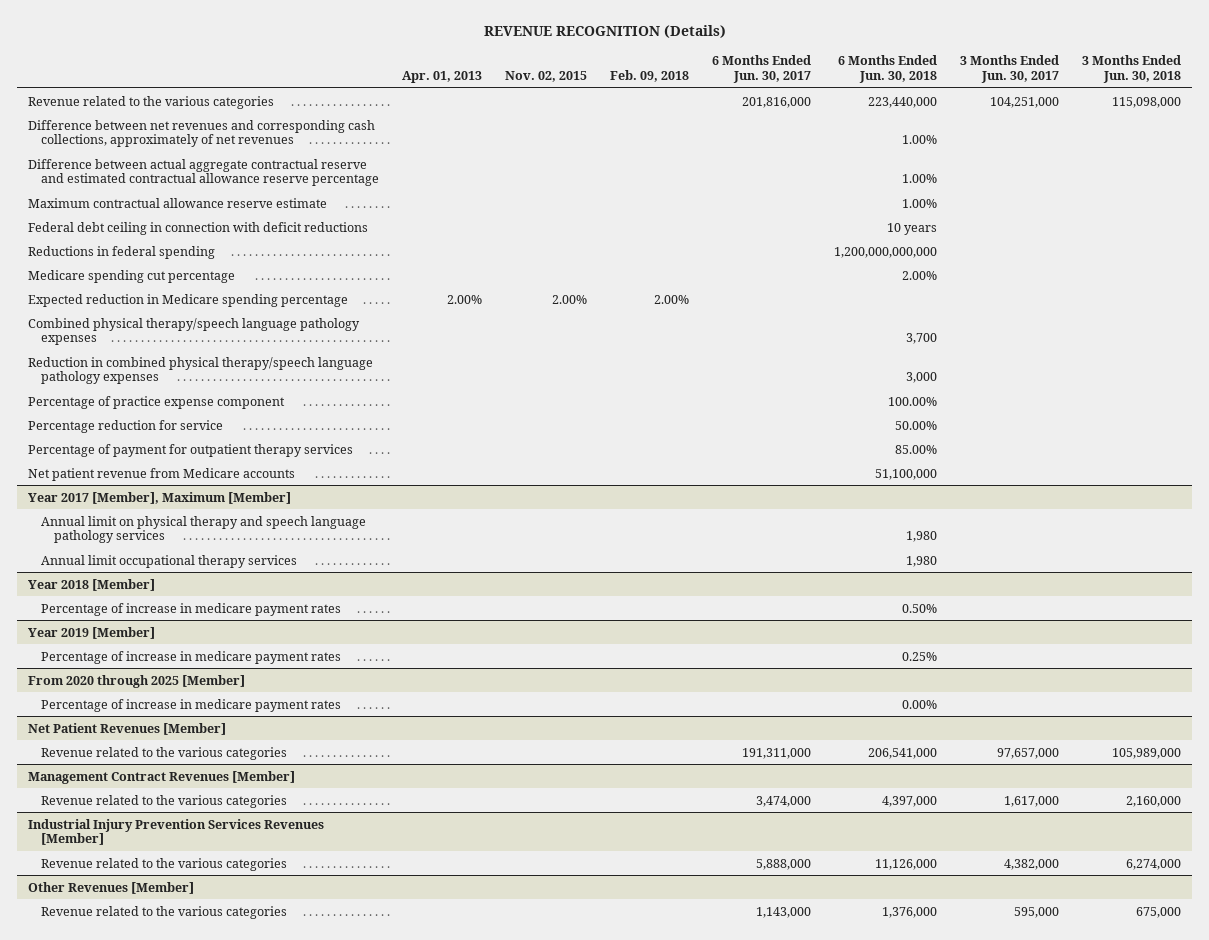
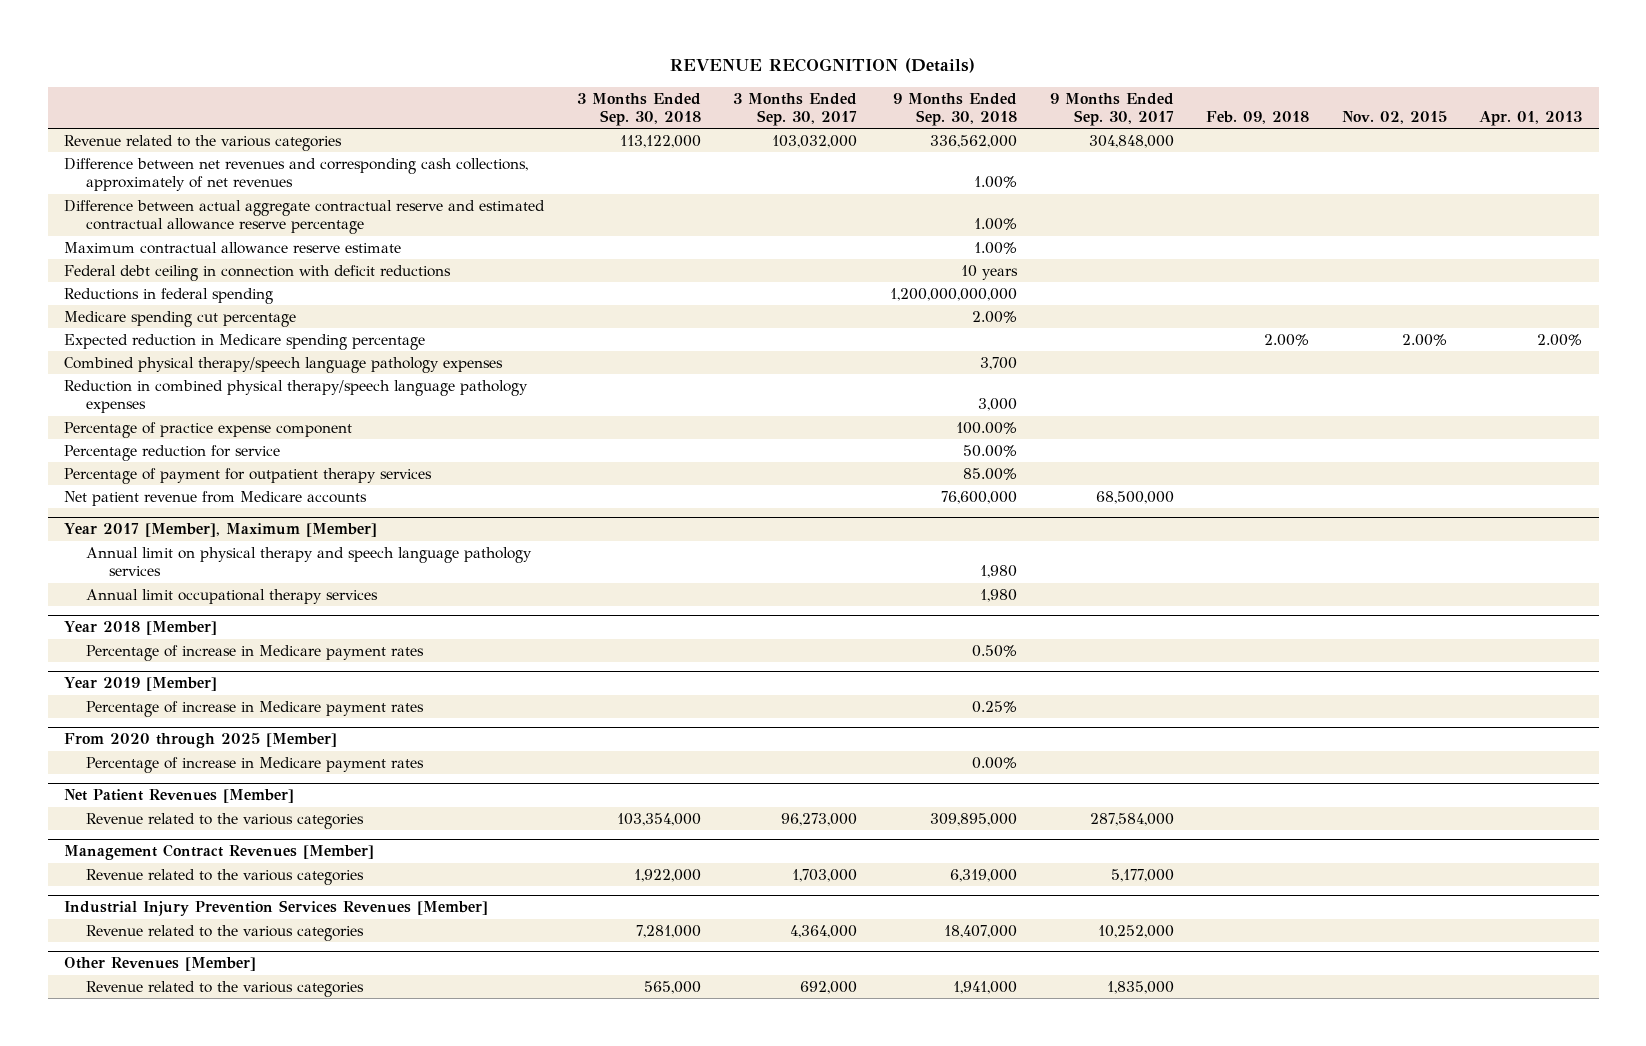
[711,55,811,83] 6 Months Ended Jun. 30, 2017 -> none
[837,55,937,83] 6 Months Ended Jun. 30, 2018 -> none
[959,55,1059,83] 3 Months Ended Jun. 30, 2017 -> none
[1081,55,1181,83] 3 Months Ended Jun. 30, 2018 -> none
none -> [576,92,701,127] 3 Months Ended Sep. 30, 2018
none -> [733,92,858,127] 3 Months Ended Sep. 30, 2017
none -> [892,92,1017,127] 9 Months Ended Sep. 30, 2018
none -> [1049,92,1174,127] 9 Months Ended Sep. 30, 2017
[40,602,341,616] Percentage of increase in medicare payment rates -> [86,644,425,661] Percentage of increase in Medicare payment rates
[40,650,341,664] Percentage of increase in medicare payment rates -> [86,700,425,717] Percentage of increase in Medicare payment rates
[40,698,341,712] Percentage of increase in medicare payment rates -> [86,756,425,773] Percentage of increase in Medicare payment rates

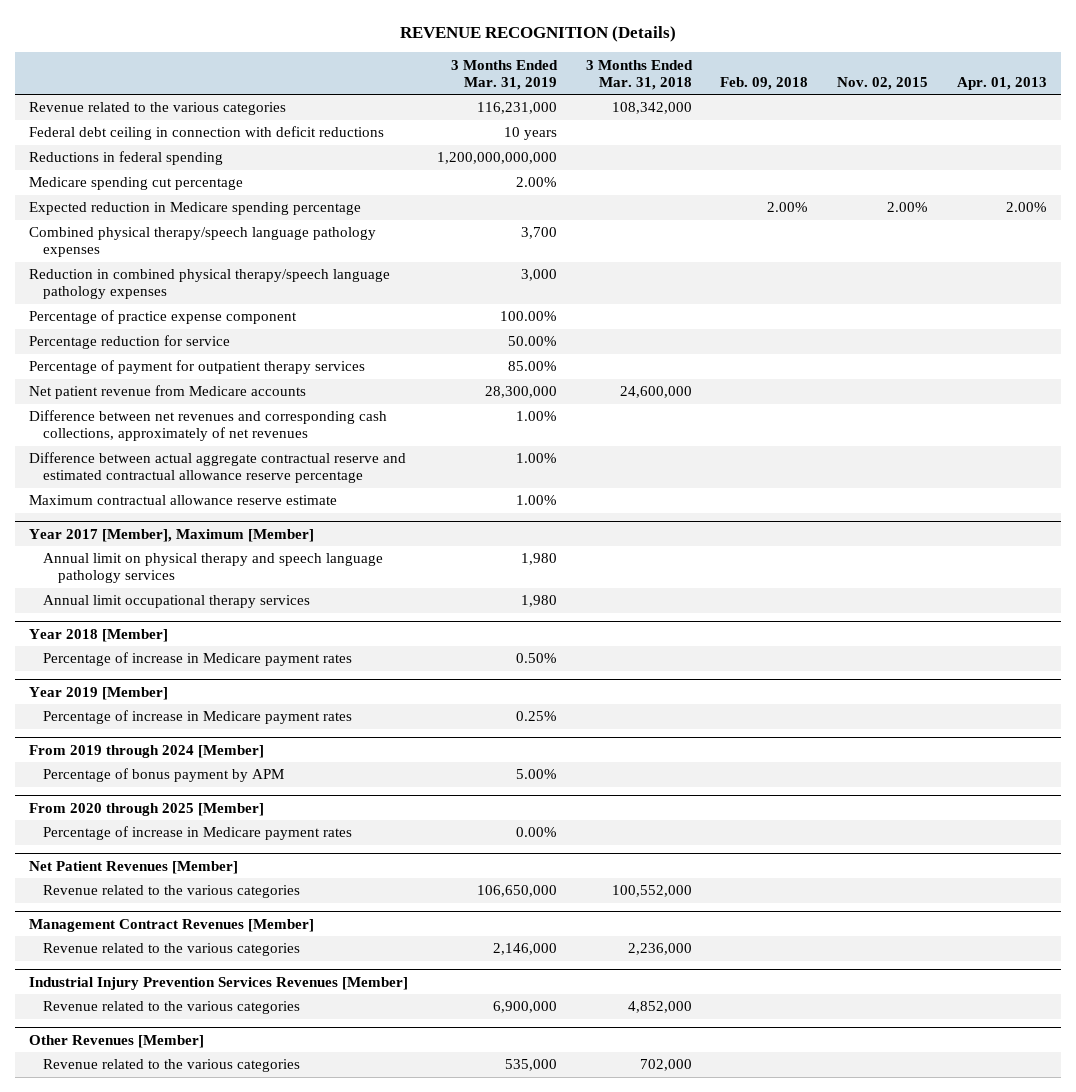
[576,92,701,127] 3 Months Ended Sep. 30, 2018 -> none
[733,92,858,127] 3 Months Ended Sep. 30, 2017 -> none
[892,92,1017,127] 9 Months Ended Sep. 30, 2018 -> none
[1049,92,1174,127] 9 Months Ended Sep. 30, 2017 -> none
none -> [450,59,558,90] 3 Months Ended Mar. 31, 2019
none -> [585,59,693,90] 3 Months Ended Mar. 31, 2018
[63,157,528,192] Difference between net revenues and corresponding cash collections, approximately of net revenues -> [28,410,387,442] Difference between net revenues and corresponding cash collections, approximately of net revenues
[63,199,545,235] Difference between actual aggregate contractual reserve and estimated contractual allowance reserve percentage -> [28,452,406,484] Difference between actual aggregate contractual reserve and estimated contractual allowance reserve percentage
[63,241,401,254] Maximum contractual allowance reserve estimate -> [28,495,337,506] Maximum contractual allowance reserve estimate
none -> [28,744,264,758] From 2019 through 2024 [Member]
none -> [43,768,285,783] Percentage of bonus payment by APM

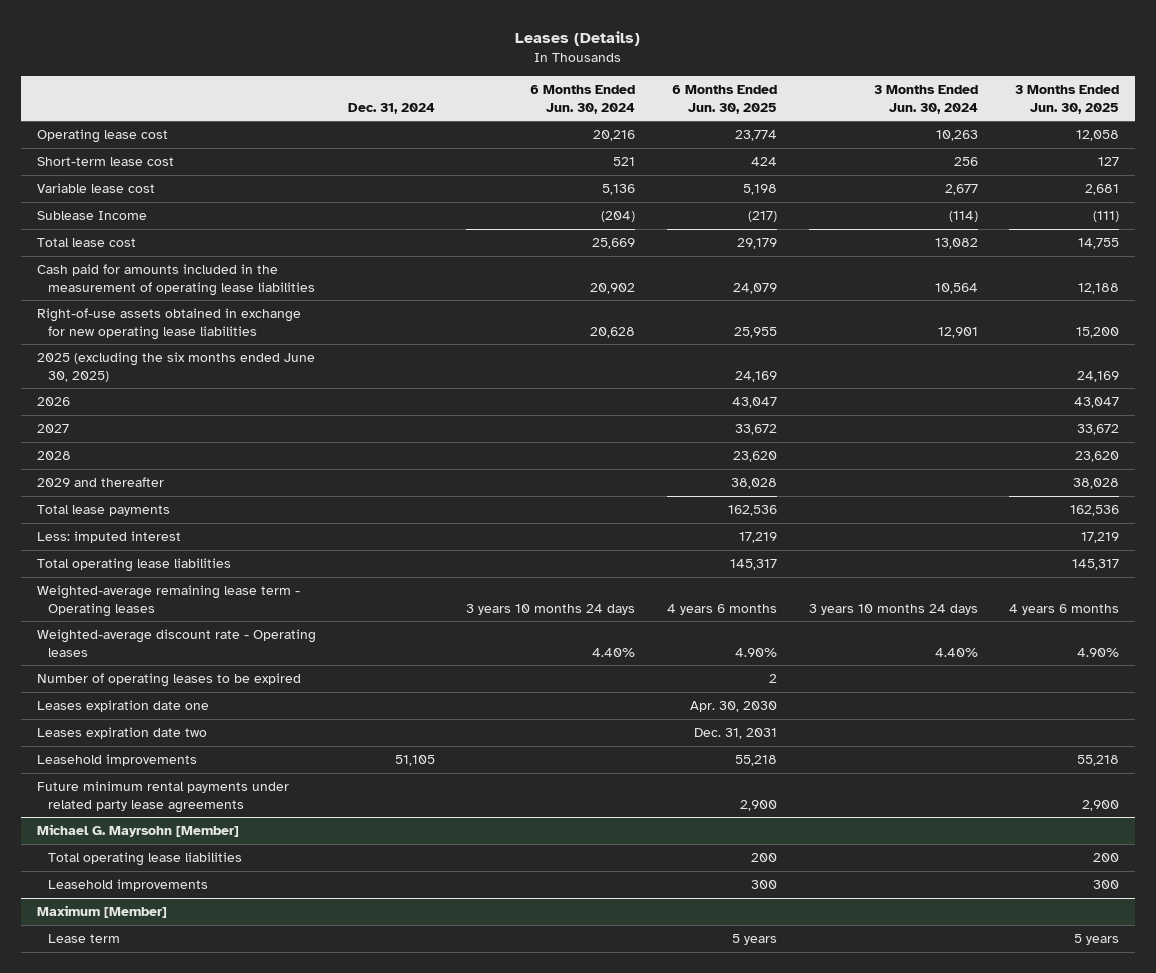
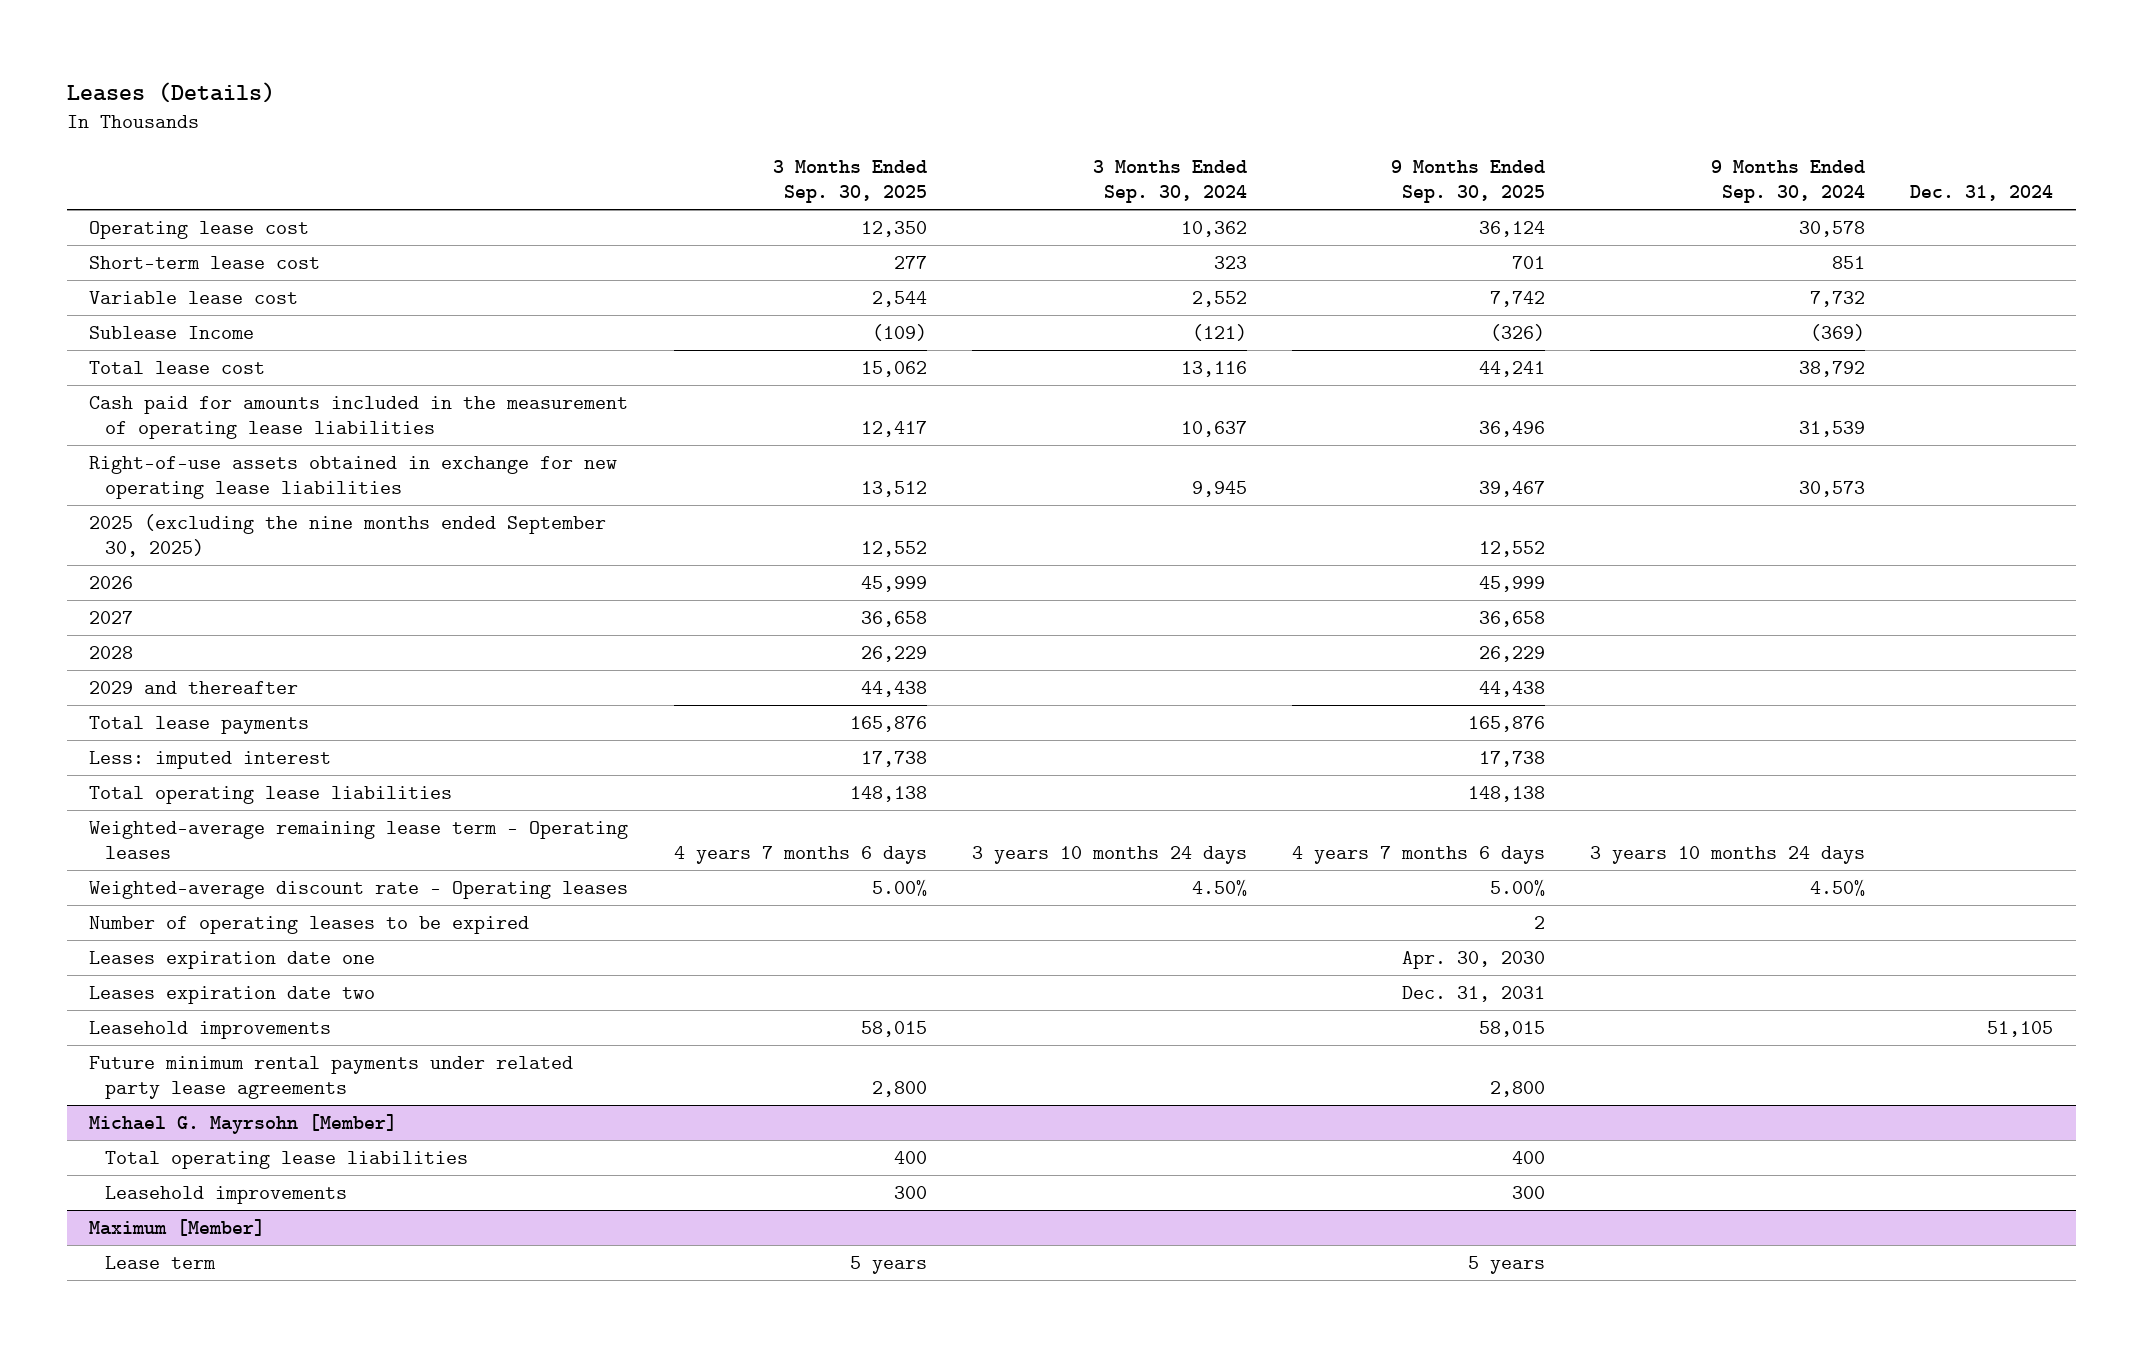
[530,84,636,114] 6 Months Ended Jun. 30, 2024 -> none
[672,84,778,114] 6 Months Ended Jun. 30, 2025 -> none
[873,84,978,114] 3 Months Ended Jun. 30, 2024 -> none
[1015,84,1120,114] 3 Months Ended Jun. 30, 2025 -> none
none -> [772,160,927,204] 3 Months Ended Sep. 30, 2025
none -> [1092,160,1247,204] 3 Months Ended Sep. 30, 2024
none -> [1391,160,1546,204] 9 Months Ended Sep. 30, 2025
none -> [1711,160,1866,204] 9 Months Ended Sep. 30, 2024
[36,352,315,382] 2025 (excluding the six months ended June 30, 2025) -> [89,513,607,557] 2025 (excluding the nine months ended September 30, 2025)

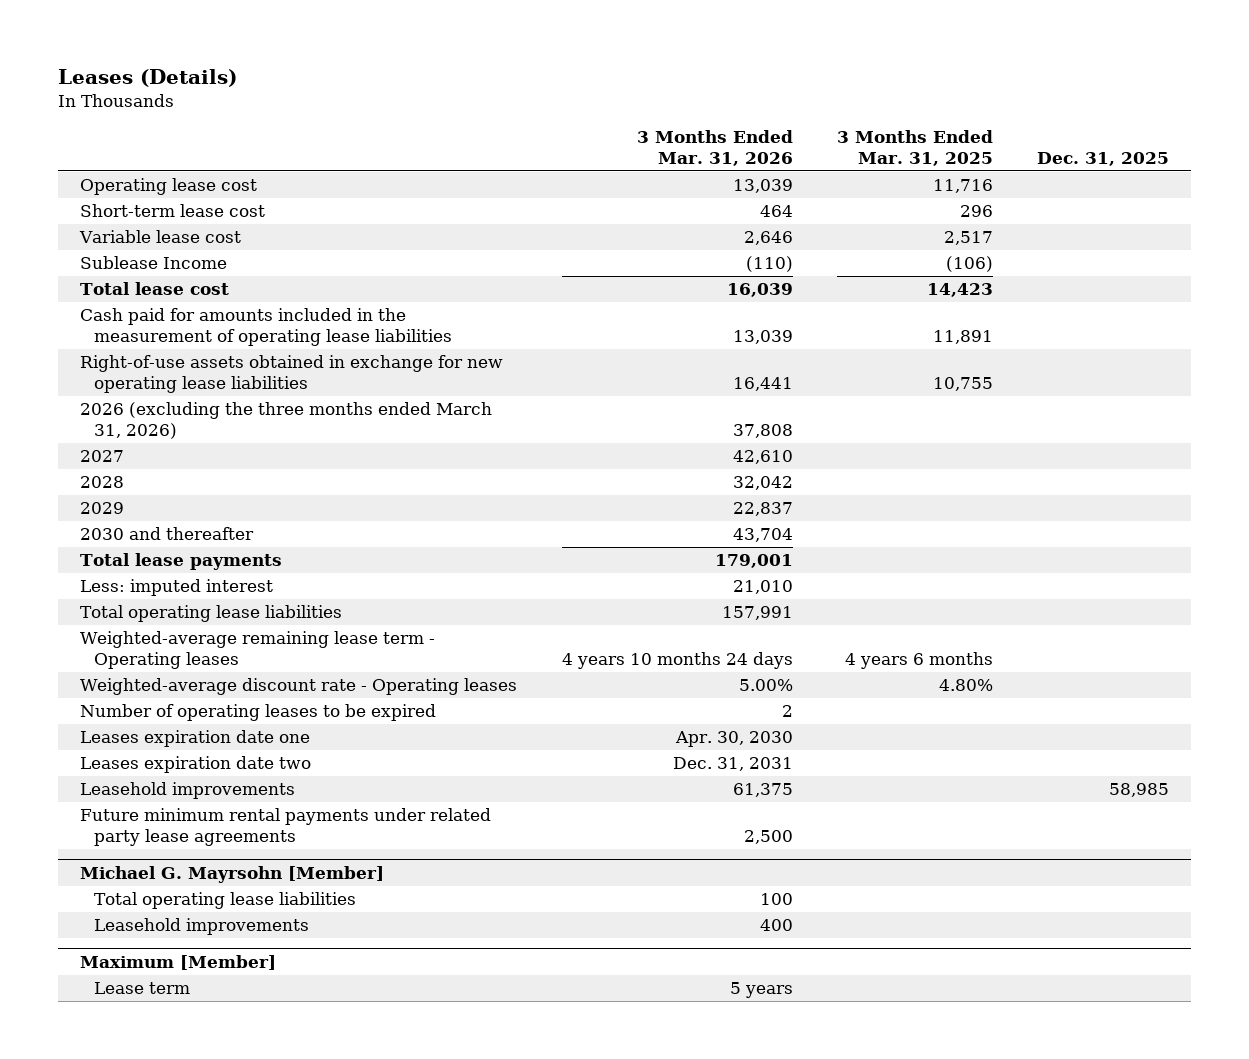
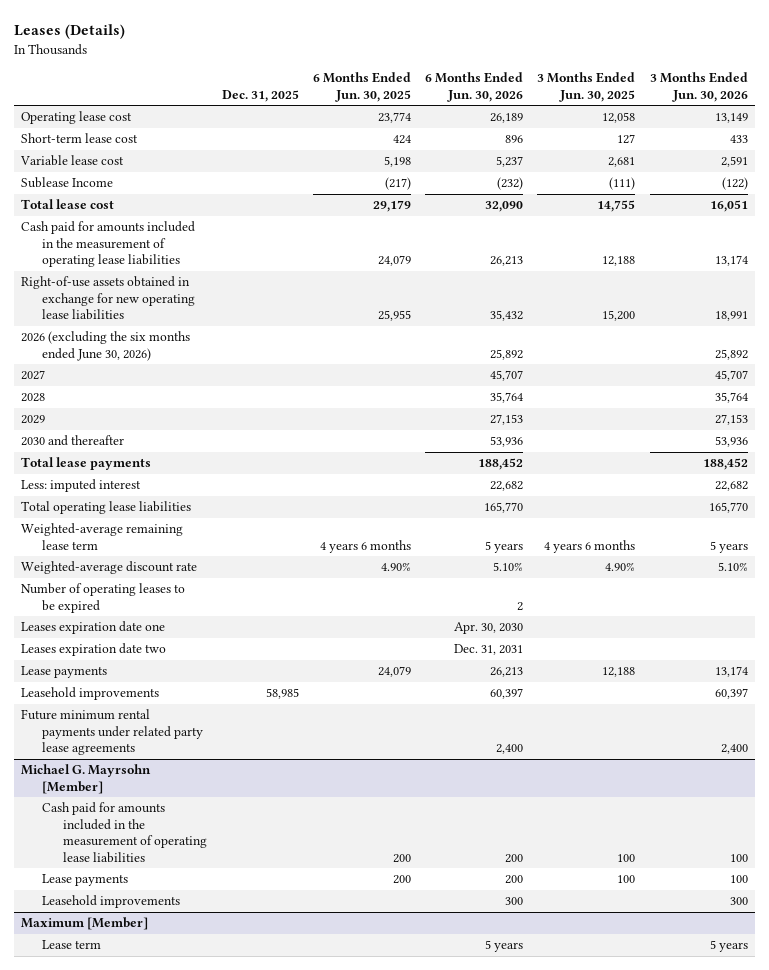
[636,130,793,166] 3 Months Ended Mar. 31, 2026 -> none
[836,130,993,166] 3 Months Ended Mar. 31, 2025 -> none
none -> [312,72,411,103] 6 Months Ended Jun. 30, 2025
none -> [425,72,524,103] 6 Months Ended Jun. 30, 2026
none -> [537,72,636,103] 3 Months Ended Jun. 30, 2025
none -> [649,72,748,103] 3 Months Ended Jun. 30, 2026
[80,402,493,439] 2026 (excluding the three months ended March 31, 2026) -> [21,331,191,361] 2026 (excluding the six months ended June 30, 2026)
[80,631,436,669] Weighted-average remaining lease term - Operating leases -> [21,523,184,550] Weighted-average remaining lease term
[80,678,518,696] Weighted-average discount rate - Operating leases -> [21,561,198,575] Weighted-average discount rate
none -> [21,666,108,679] Lease payments
[94,892,357,910] Total operating lease liabilities -> none
none -> [42,802,208,864] Cash paid for amounts included in the measurement of operating lease liabilities
none -> [42,874,129,887] Lease payments

